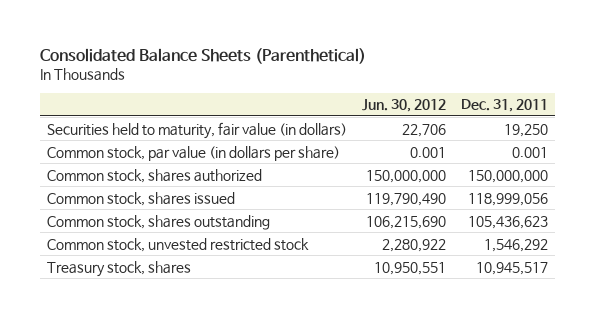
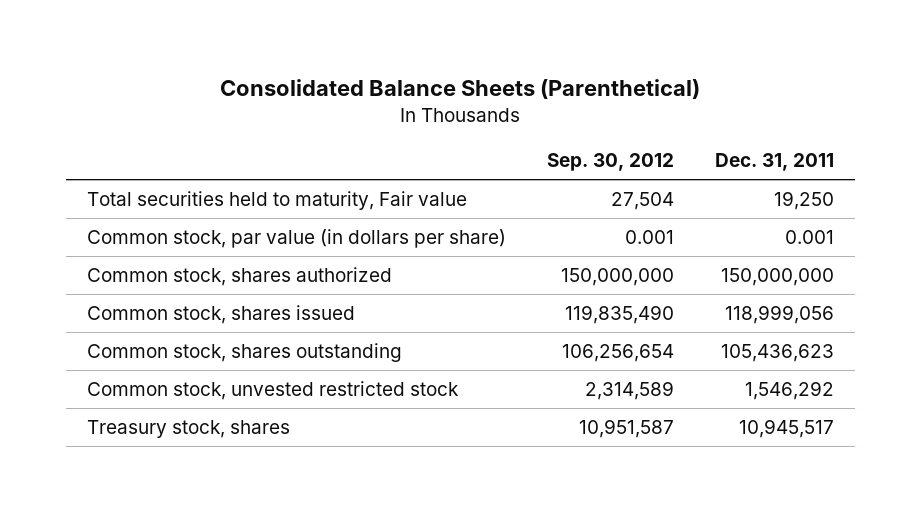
[361,99,446,113] Jun. 30, 2012 -> none
none -> [546,153,674,172] Sep. 30, 2012
[47,121,348,139] Securities held to maturity, fair value (in dollars) -> [86,191,467,211] Total securities held to maturity, Fair value

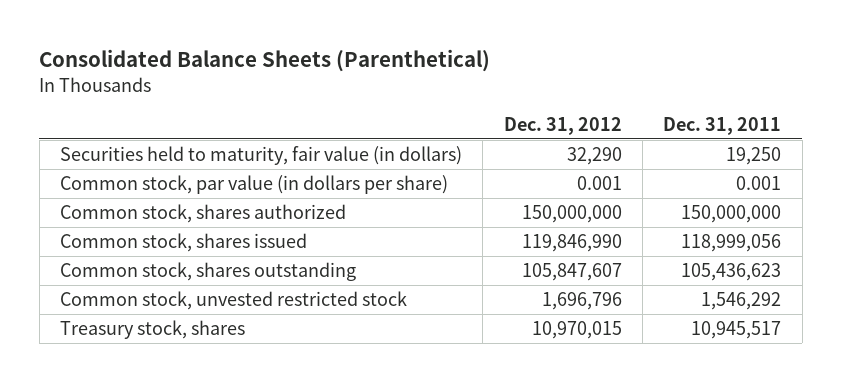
[546,153,674,172] Sep. 30, 2012 -> none
none -> [503,116,622,135] Dec. 31, 2012
[86,191,467,211] Total securities held to maturity, Fair value -> [60,146,463,166] Securities held to maturity, fair value (in dollars)

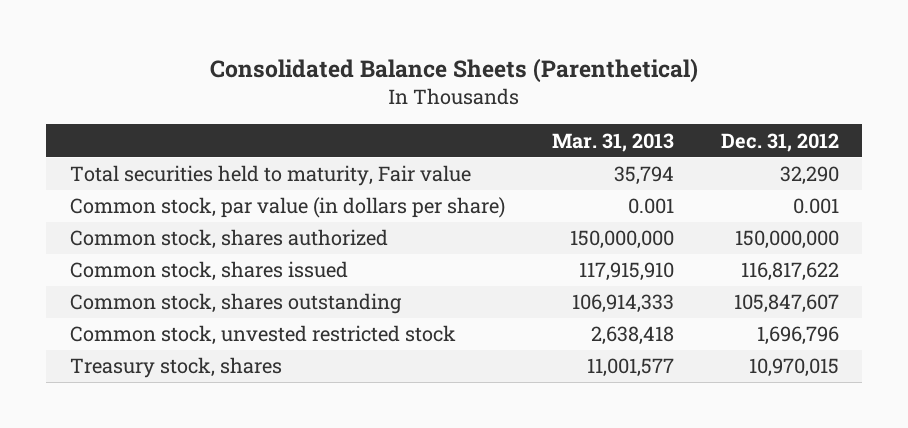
[663,116,782,135] Dec. 31, 2011 -> none
none -> [551,132,674,152] Mar. 31, 2013
[60,146,463,166] Securities held to maturity, fair value (in dollars) -> [69,165,471,187] Total securities held to maturity, Fair value
[521,234,622,253] 119,846,990 -> [740,262,839,282] 116,817,622

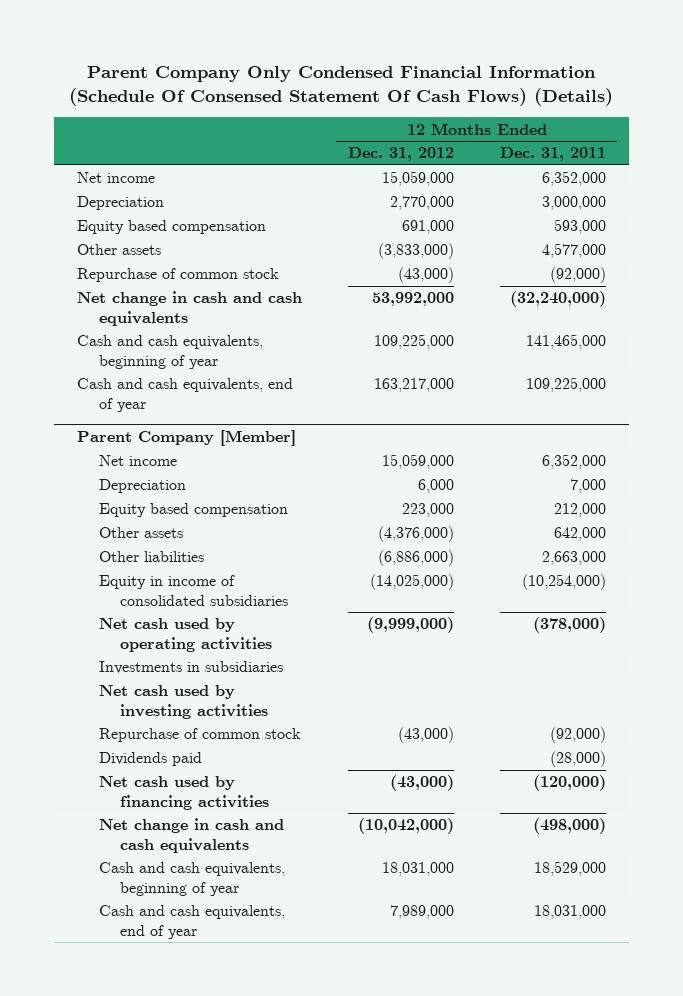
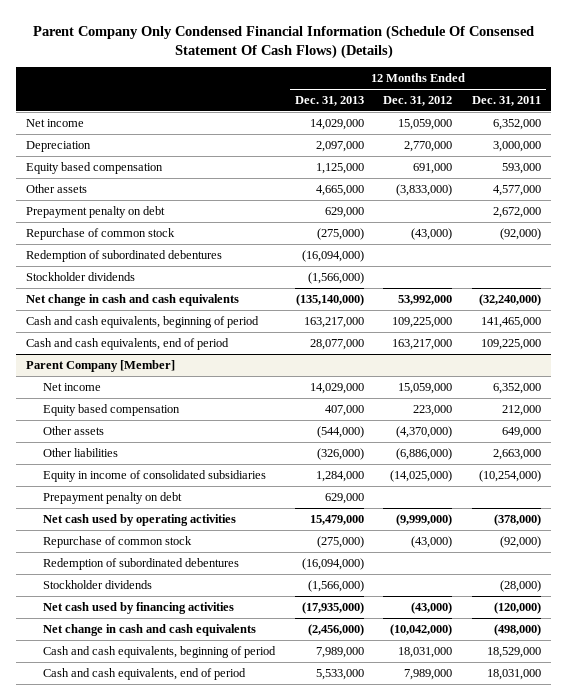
none -> [294,95,364,106] Dec. 31, 2013
none -> [26,205,166,218] Prepayment penalty on debt
none -> [26,249,223,262] Redemption of subordinated debentures
none -> [26,271,136,281] Stockholder dividends
[77,335,264,370] Cash and cash equivalents, beginning of year -> [26,315,260,328] Cash and cash equivalents, beginning of period
[77,378,294,413] Cash and cash equivalents, end of year -> [26,337,230,350] Cash and cash equivalents, end of period
[98,479,186,494] Depreciation -> none
[377,526,454,543] (4,376,000) -> [396,425,453,438] (4,370,000)
[553,527,606,542] 642,000 -> [502,426,542,438] 649,000
none -> [42,491,182,504] Prepayment penalty on debt
[98,661,283,675] Investments in subsidiaries -> none
[98,685,269,720] Net cash used by investing activities -> none
none -> [42,557,239,570] Redemption of subordinated debentures
[98,752,202,767] Dividends paid -> [42,579,152,589] Stockholder dividends
[98,862,285,897] Cash and cash equivalents, beginning of year -> [42,645,276,658] Cash and cash equivalents, beginning of period
[98,905,285,940] Cash and cash equivalents, end of year -> [42,667,246,680] Cash and cash equivalents, end of period

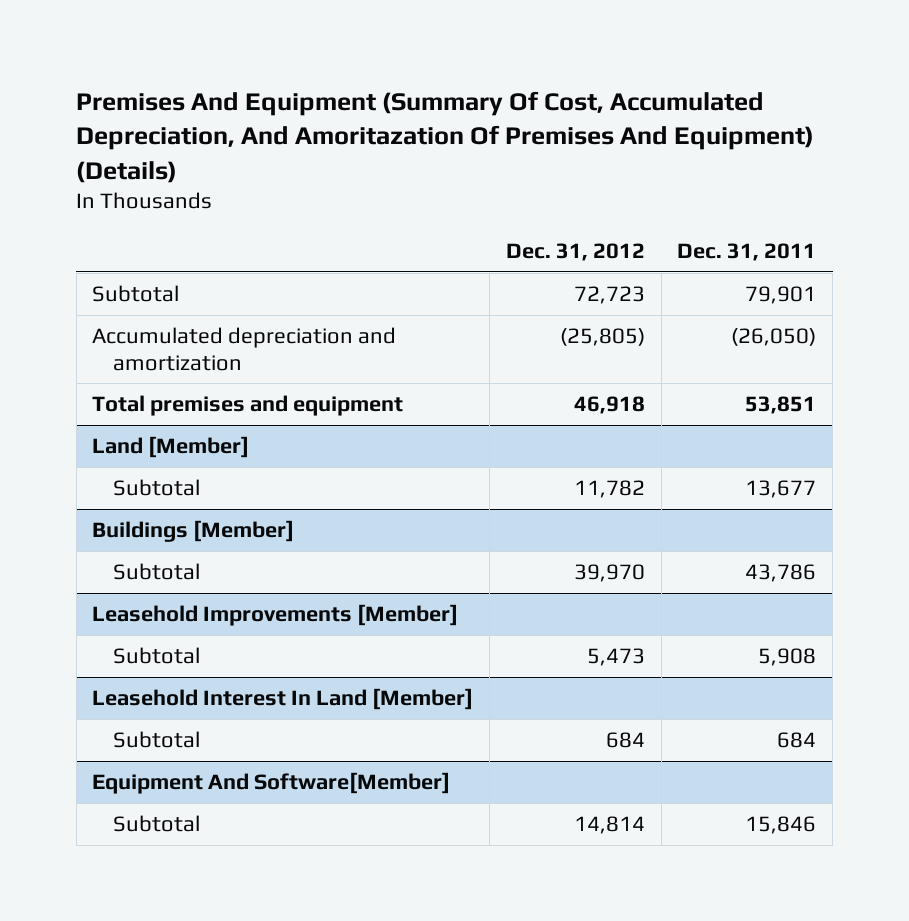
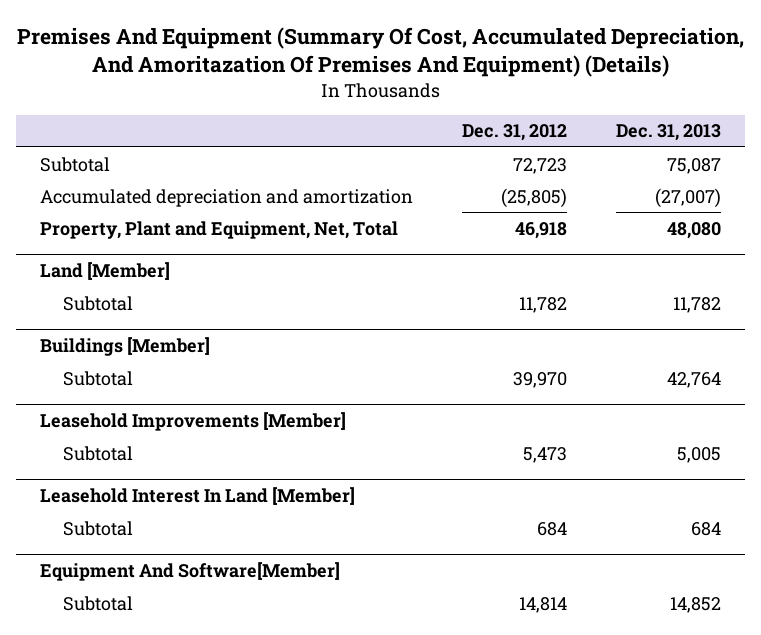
[677,243,817,262] Dec. 31, 2011 -> none
none -> [615,124,721,142] Dec. 31, 2013
[92,394,404,416] Total premises and equipment -> [40,220,399,239] Property, Plant and Equipment, Net, Total

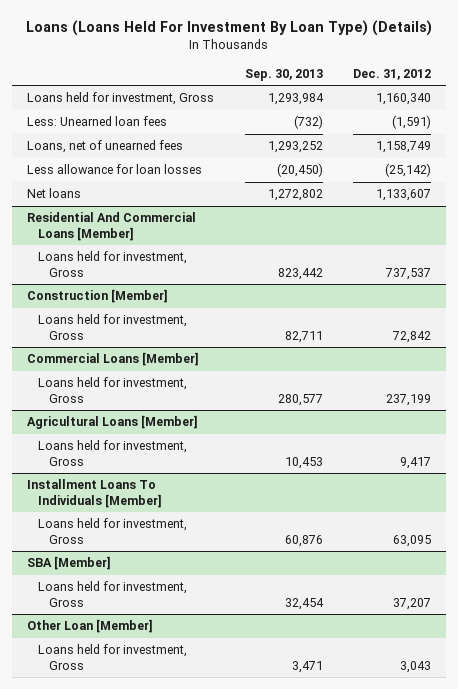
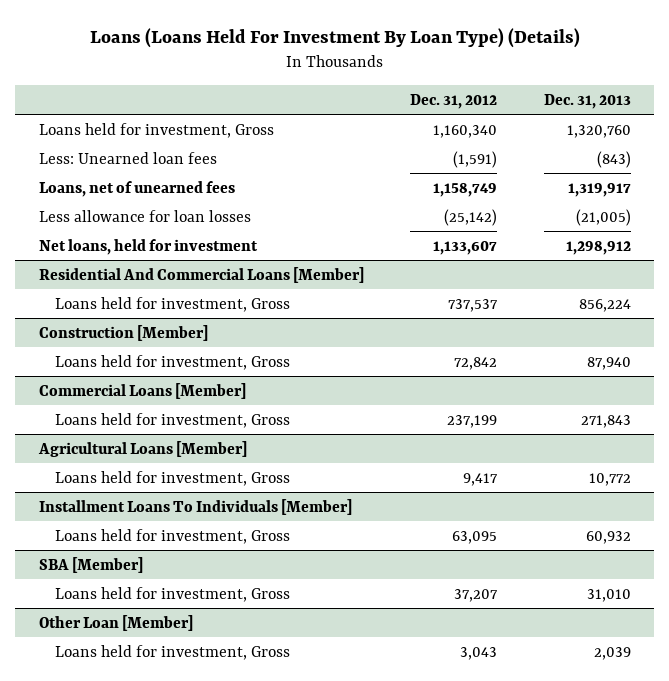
[244,68,323,81] Sep. 30, 2013 -> none
none -> [543,93,631,109] Dec. 31, 2013
[27,188,82,199] Net loans -> [38,238,258,255] Net loans, held for investment

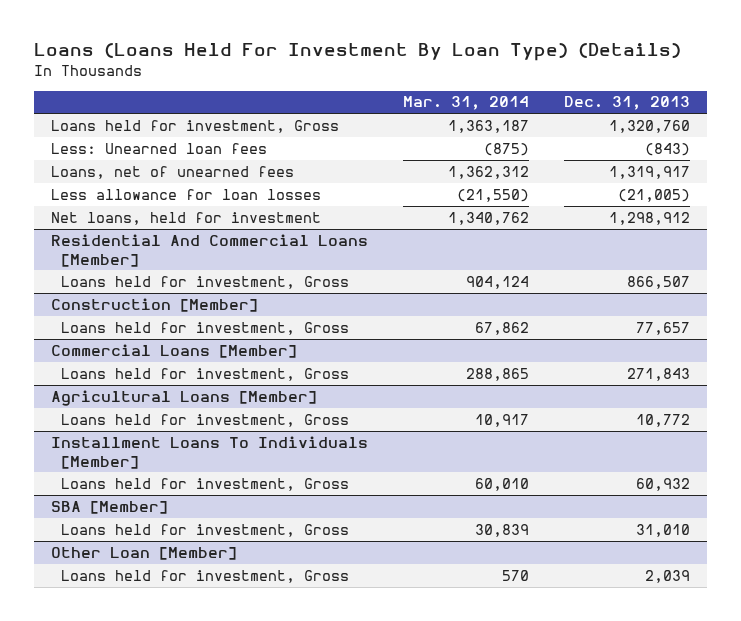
[410,93,498,109] Dec. 31, 2012 -> none
none -> [402,96,529,111] Mar. 31, 2014
[578,298,631,312] 856,224 -> [626,275,690,289] 866,507
[586,356,631,370] 87,940 -> [635,321,690,335] 77,657

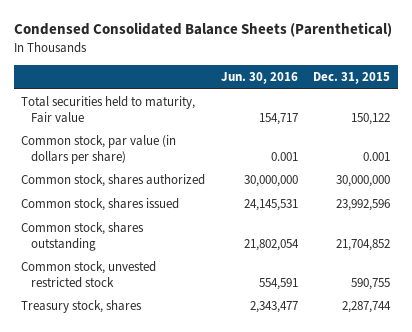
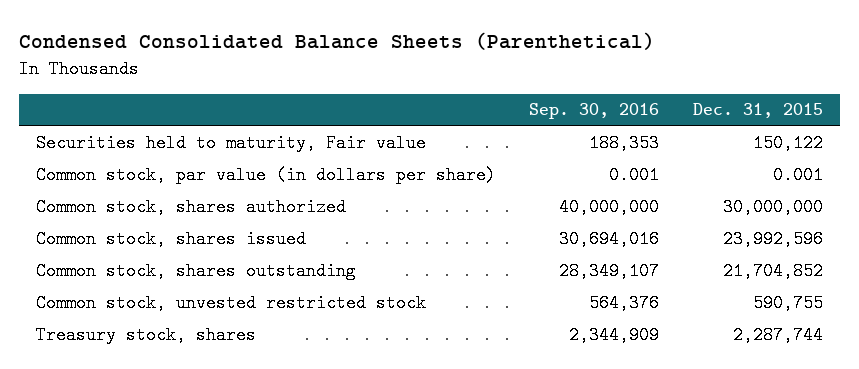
[220,72,298,85] Jun. 30, 2016 -> none
none -> [529,103,660,120] Sep. 30, 2016
[21,96,196,124] Total securities held to maturity, Fair value -> [35,133,426,152] Securities held to maturity, Fair value

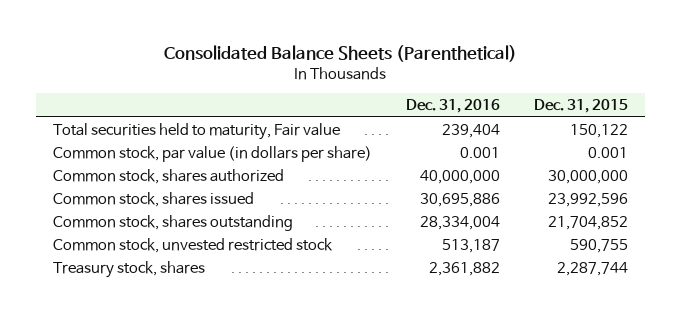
[18,32,655,51] Condensed Consolidated Balance Sheets (Parenthetical) -> [164,44,518,62] Consolidated Balance Sheets (Parenthetical)
[529,103,660,120] Sep. 30, 2016 -> none
none -> [405,99,500,114] Dec. 31, 2016
[35,133,426,152] Securities held to maturity, Fair value -> [52,122,340,140] Total securities held to maturity, Fair value

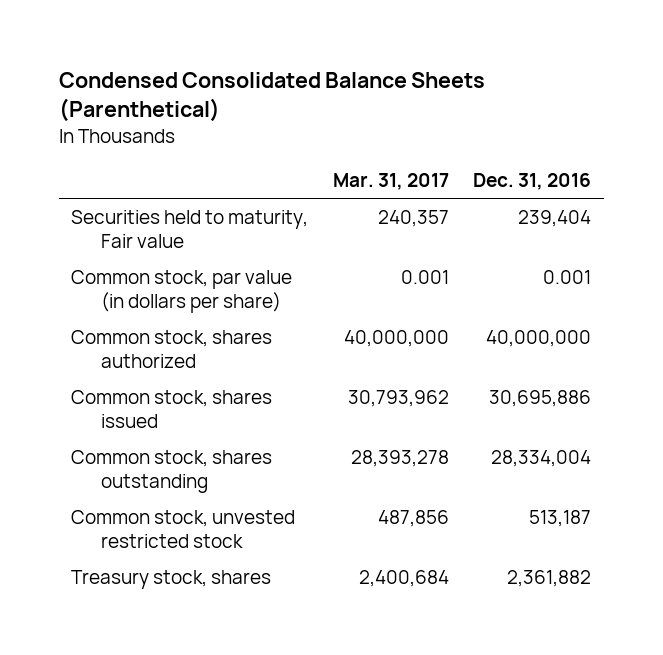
[164,44,518,62] Consolidated Balance Sheets (Parenthetical) -> [58,72,485,123] Condensed Consolidated Balance Sheets (Parenthetical)
[533,99,628,114] Dec. 31, 2015 -> none
none -> [332,172,449,190] Mar. 31, 2017
[52,122,340,140] Total securities held to maturity, Fair value -> [71,210,309,248] Securities held to maturity, Fair value

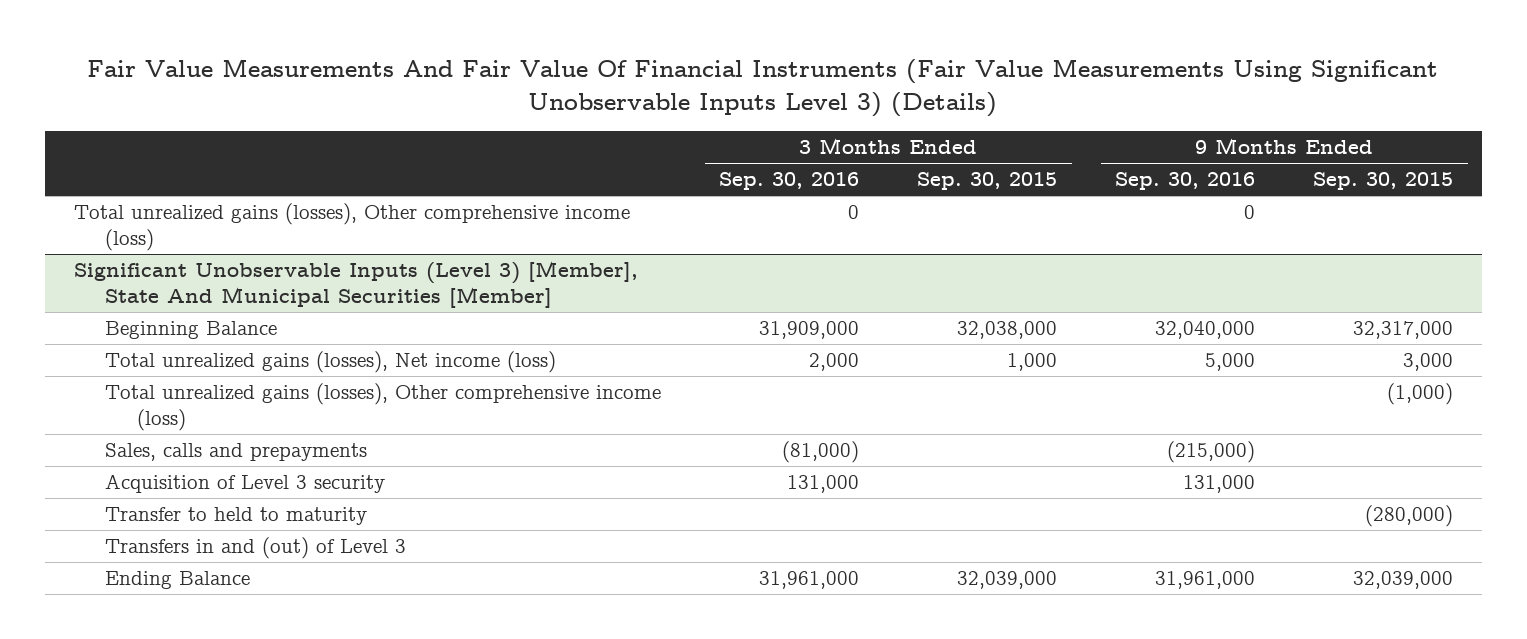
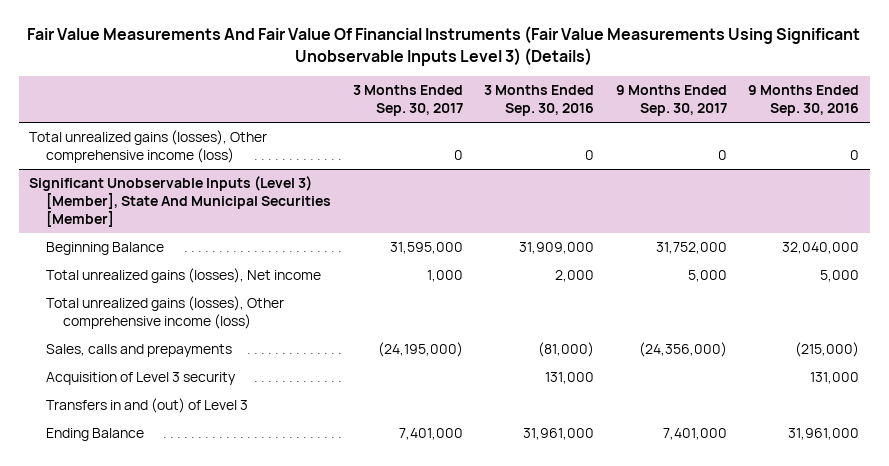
[917,172,1058,191] Sep. 30, 2015 -> none
[1313,172,1454,191] Sep. 30, 2015 -> none
none -> [352,85,463,117] 3 Months Ended Sep. 30, 2017
none -> [615,85,727,117] 9 Months Ended Sep. 30, 2017
[105,351,557,374] Total unrealized gains (losses), Net income (loss) -> [46,268,322,284] Total unrealized gains (losses), Net income
[105,507,368,526] Transfer to held to maturity -> none

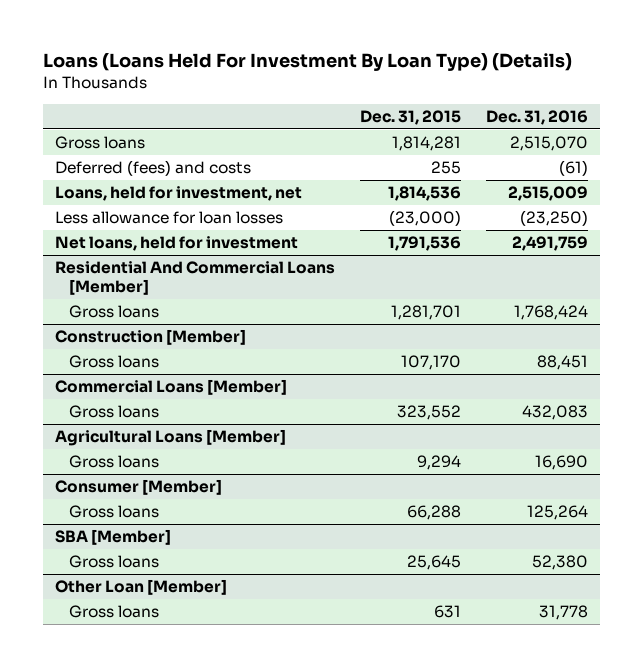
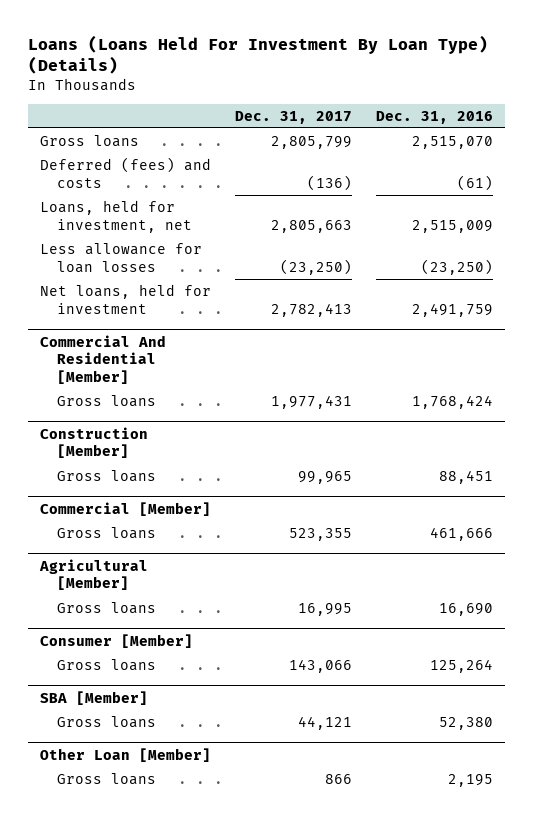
[359,110,461,126] Dec. 31, 2015 -> none
none -> [235,110,353,124] Dec. 31, 2017
[55,261,336,295] Residential And Commercial Loans [Member] -> [40,334,167,385] Commercial And Residential [Member]
[55,379,288,396] Commercial Loans [Member] -> [40,501,212,516] Commercial [Member]
[521,405,588,421] 432,083 -> [430,526,494,541] 461,666
[55,429,287,447] Agricultural Loans [Member] -> [39,558,149,591] Agricultural [Member]
[538,605,588,621] 31,778 -> [448,773,494,787] 2,195

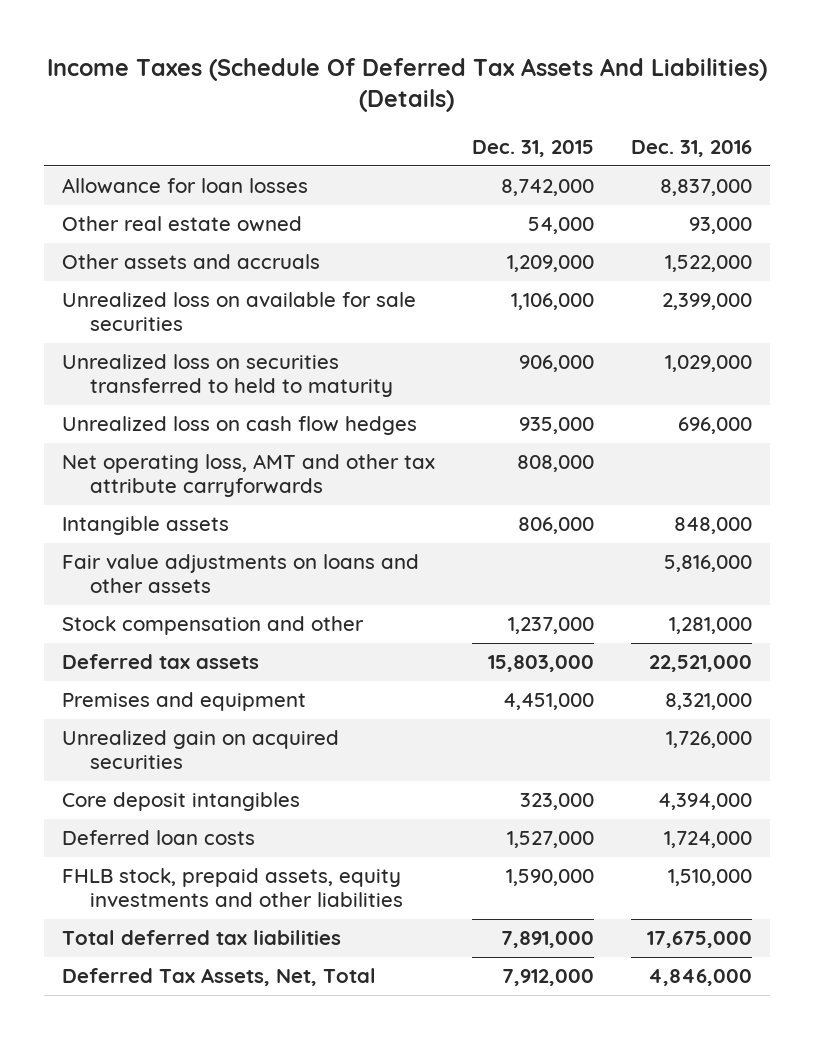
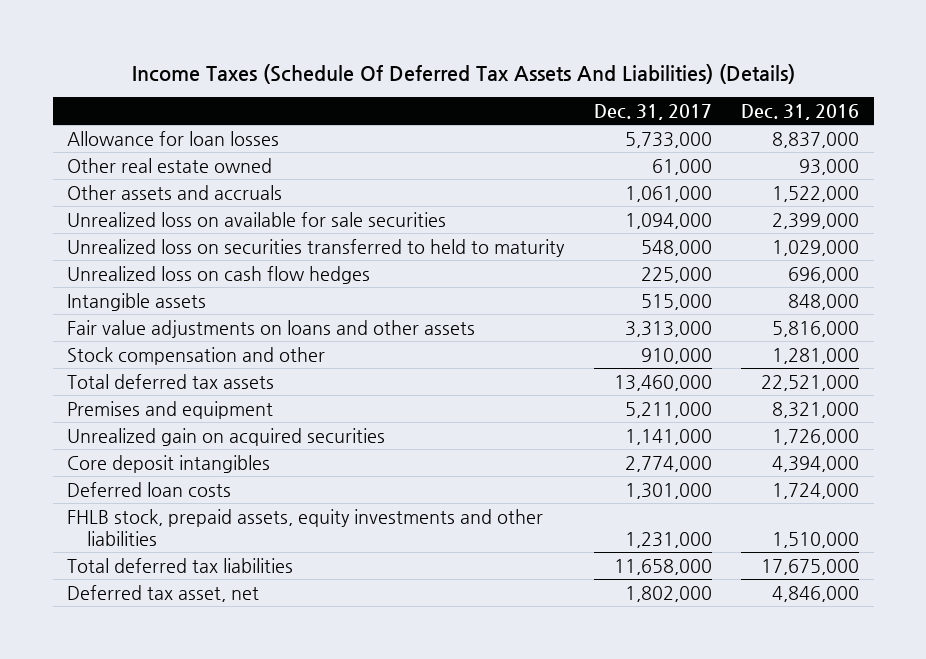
[472,139,595,157] Dec. 31, 2015 -> none
none -> [593,103,712,120] Dec. 31, 2017
[62,454,436,498] Net operating loss, AMT and other tax attribute carryforwards -> none
[62,654,260,670] Deferred tax assets -> [67,373,275,389] Total deferred tax assets
[62,968,377,987] Deferred Tax Assets, Net, Total -> [67,584,260,602] Deferred tax asset, net

